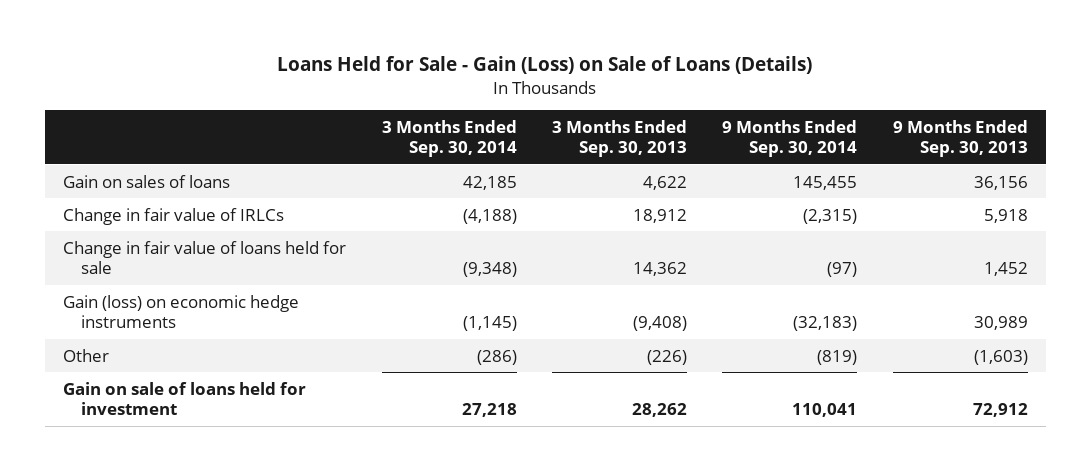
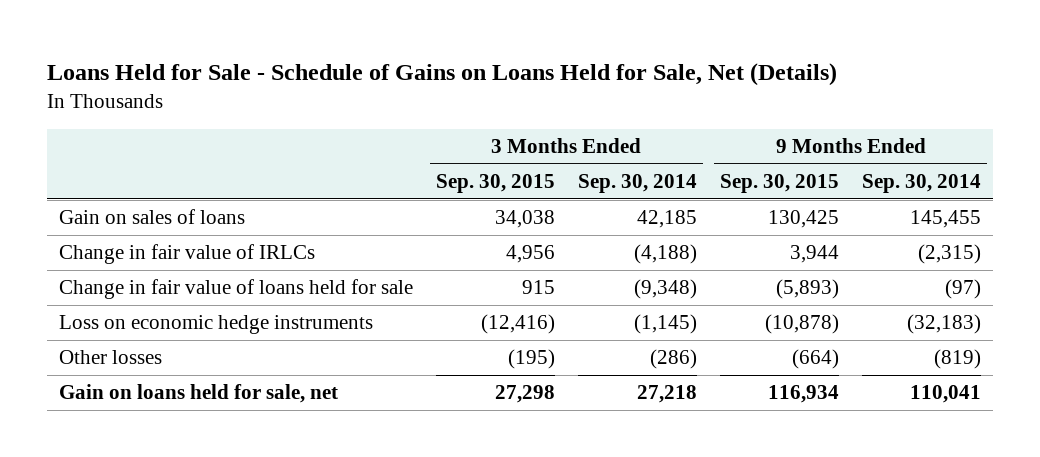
[277,56,813,75] Loans Held for Sale - Gain (Loss) on Sale of Loans (Details) -> [47,62,838,86] Loans Held for Sale - Schedule of Gains on Loans Held for Sale, Net (Details)
[551,119,687,158] 3 Months Ended Sep. 30, 2013 -> none
[892,119,1028,158] 9 Months Ended Sep. 30, 2013 -> none
none -> [435,174,555,194] Sep. 30, 2015
none -> [720,174,840,194] Sep. 30, 2015
[63,294,300,328] Gain (loss) on economic hedge instruments -> [58,315,373,335] Loss on economic hedge instruments
[63,348,110,362] Other -> [58,350,162,365] Other losses
[63,381,307,415] Gain on sale of loans held for investment -> [58,384,338,404] Gain on loans held for sale, net

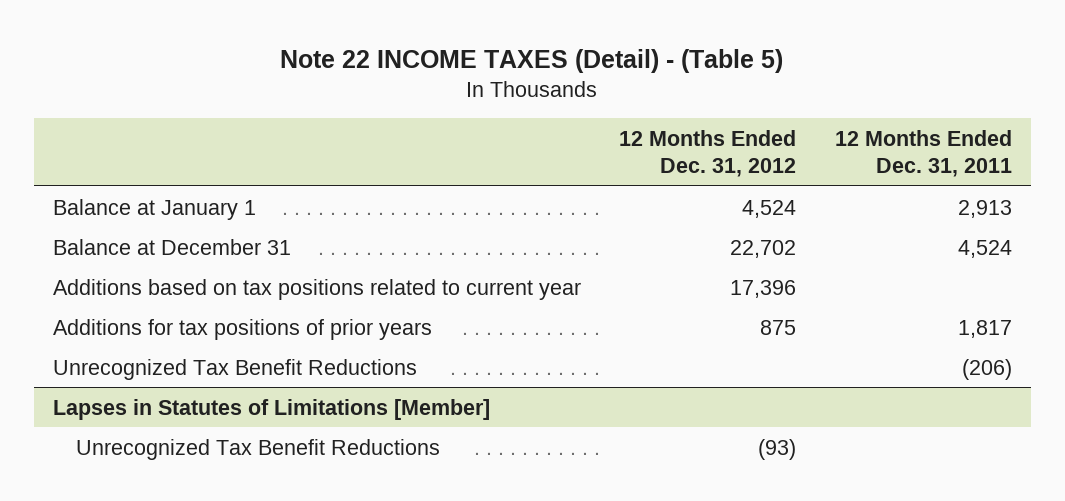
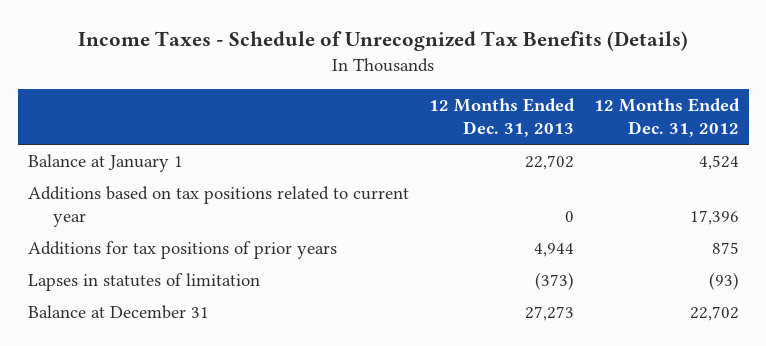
[280,48,784,73] Note 22 INCOME TAXES (Detail) - (Table 5) -> [78,31,689,52] Income Taxes - Schedule of Unrecognized Tax Benefits (Details)
[834,129,1012,177] 12 Months Ended Dec. 31, 2011 -> none
none -> [428,98,575,138] 12 Months Ended Dec. 31, 2013
[53,358,418,380] Unrecognized Tax Benefit Reductions -> none
[53,398,491,420] Lapses in Statutes of Limitations [Member] -> none
[75,438,440,460] Unrecognized Tax Benefit Reductions -> none
none -> [27,273,260,292] Lapses in statutes of limitation
[53,238,292,255] Balance at December 31 -> [27,305,209,320] Balance at December 31

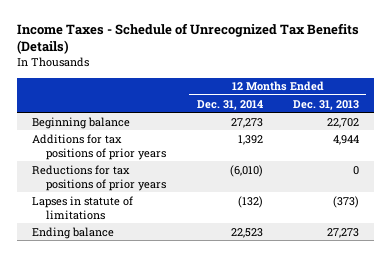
[593,98,740,138] 12 Months Ended Dec. 31, 2012 -> none
none -> [196,99,263,110] Dec. 31, 2014
[27,186,409,228] Additions based on tax positions related to current year -> none
[27,154,183,173] Balance at January 1 -> [32,116,131,129] Beginning balance
none -> [32,164,167,191] Reductions for tax positions of prior years
[27,273,260,292] Lapses in statutes of limitation -> [32,195,134,220] Lapses in statute of limitations
[27,305,209,320] Balance at December 31 -> [32,226,115,239] Ending balance

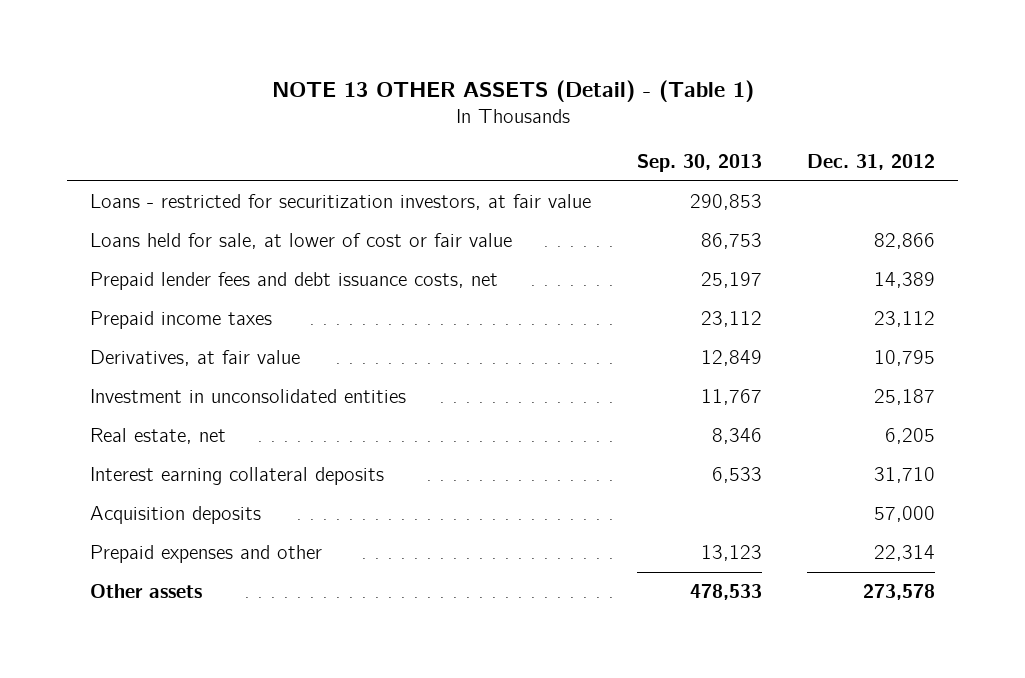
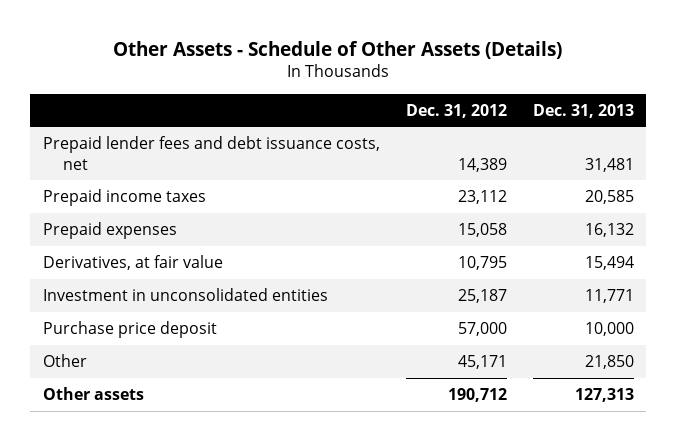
[271,79,754,102] NOTE 13 OTHER ASSETS (Detail) - (Table 1) -> [113,40,563,59] Other Assets - Schedule of Other Assets (Details)
[636,154,762,173] Sep. 30, 2013 -> none
none -> [532,103,634,118] Dec. 31, 2013
[89,193,591,210] Loans - restricted for securitization investors, at fair value -> none
[89,232,512,249] Loans held for sale, at lower of cost or fair value -> none
none -> [43,222,178,240] Prepaid expenses
[89,427,226,444] Real estate, net -> none
[89,466,384,485] Interest earning collateral deposits -> none
[89,505,261,524] Acquisition deposits -> [43,321,218,339] Purchase price deposit
[89,544,322,563] Prepaid expenses and other -> [43,354,88,368] Other
[874,544,936,561] 22,314 -> [457,355,507,370] 45,171
[863,583,936,600] 273,578 -> [447,388,507,403] 190,712

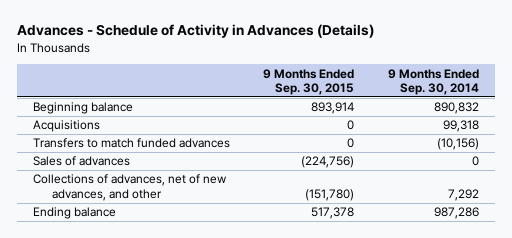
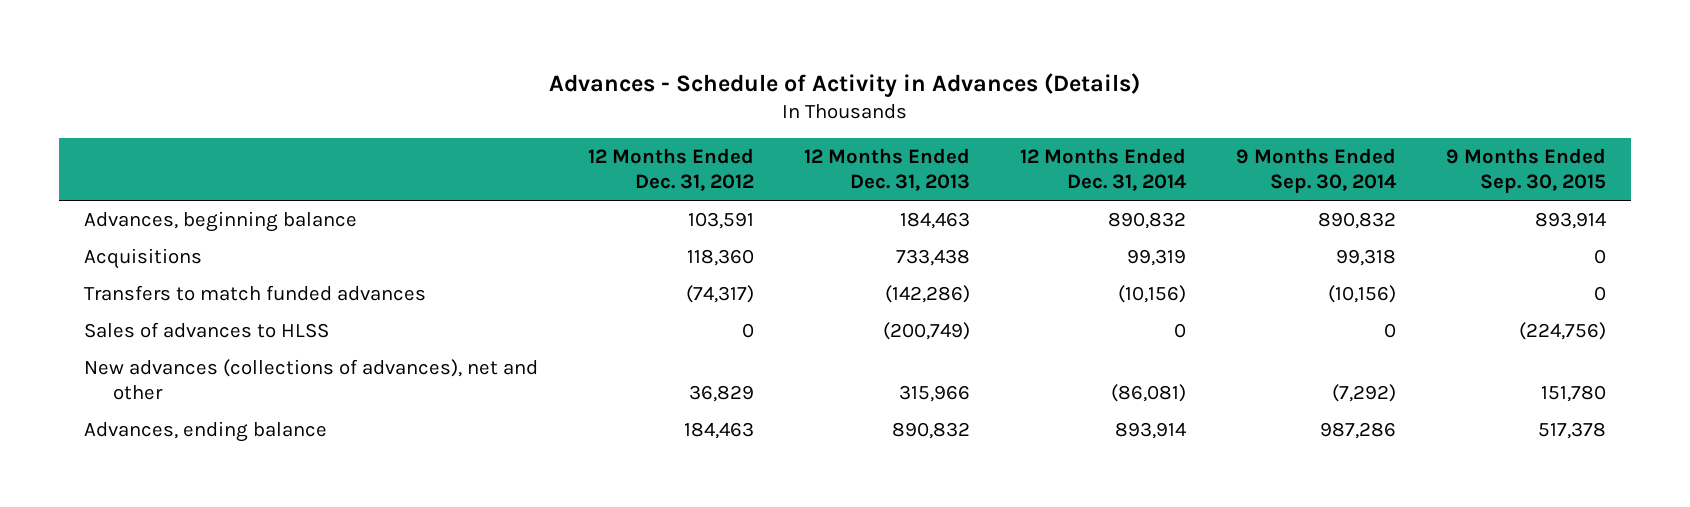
none -> [587,148,754,191] 12 Months Ended Dec. 31, 2012
none -> [803,148,970,191] 12 Months Ended Dec. 31, 2013
none -> [1019,148,1186,191] 12 Months Ended Dec. 31, 2014
[33,102,134,115] Beginning balance -> [83,210,357,232] Advances, beginning balance
[33,156,131,167] Sales of advances -> [83,321,329,338] Sales of advances to HLSS
[33,174,228,201] Collections of advances, net of new advances, and other -> [83,358,538,400] New advances (collections of advances), net and other
[305,188,355,201] (151,780) -> [1540,384,1606,402] 151,780
[447,188,479,201] 7,292 -> [1331,383,1396,402] (7,292)
[33,207,117,220] Ending balance -> [83,420,327,442] Advances, ending balance

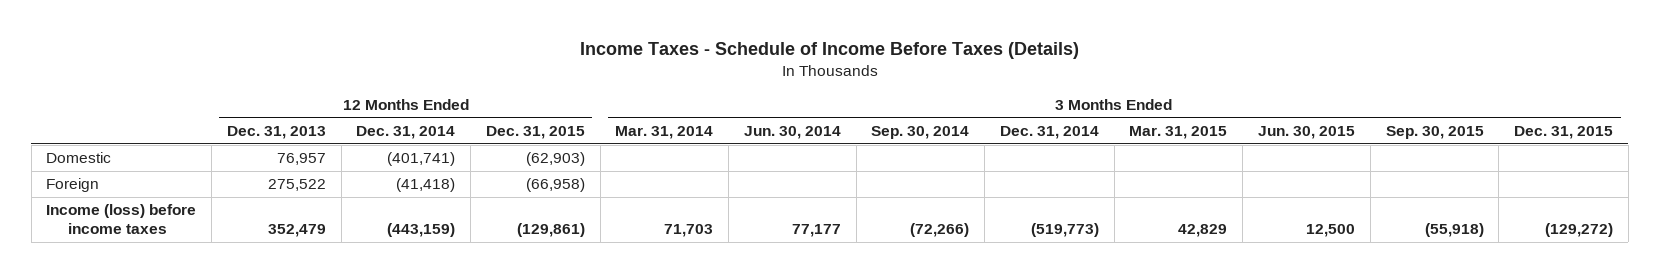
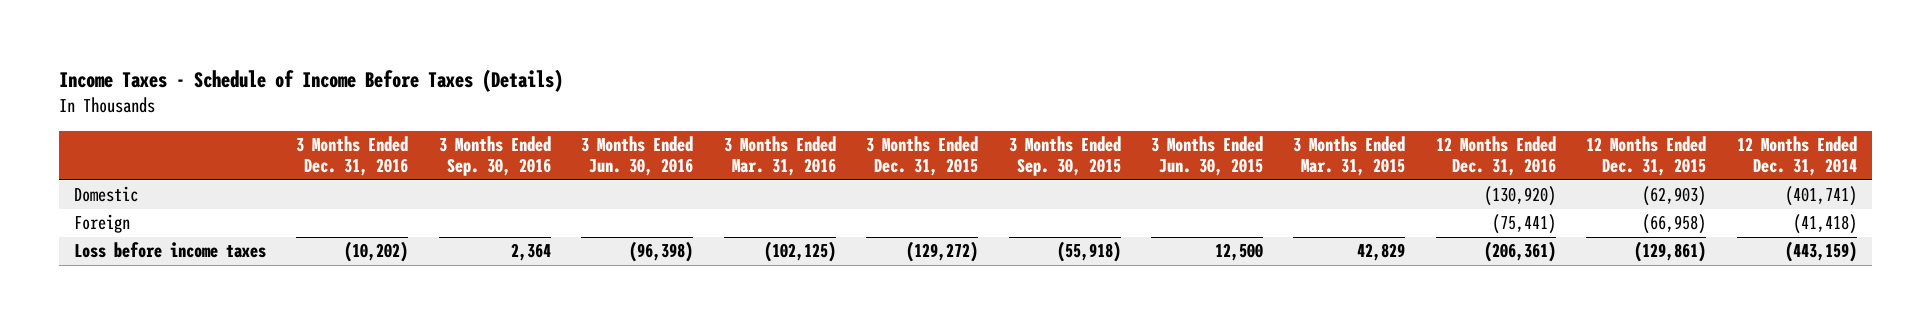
[226,125,326,139] Dec. 31, 2013 -> none
[615,125,714,139] Mar. 31, 2014 -> none
[743,125,841,139] Jun. 30, 2014 -> none
[871,125,970,139] Sep. 30, 2014 -> none
[999,125,1099,139] Dec. 31, 2014 -> none
none -> [296,135,409,177] 3 Months Ended Dec. 31, 2016
none -> [438,135,551,177] 3 Months Ended Sep. 30, 2016
none -> [581,135,694,177] 3 Months Ended Jun. 30, 2016
none -> [723,135,836,177] 3 Months Ended Mar. 31, 2016
none -> [1435,135,1556,177] 12 Months Ended Dec. 31, 2016
[46,204,197,235] Income (loss) before income taxes -> [73,242,266,259] Loss before income taxes

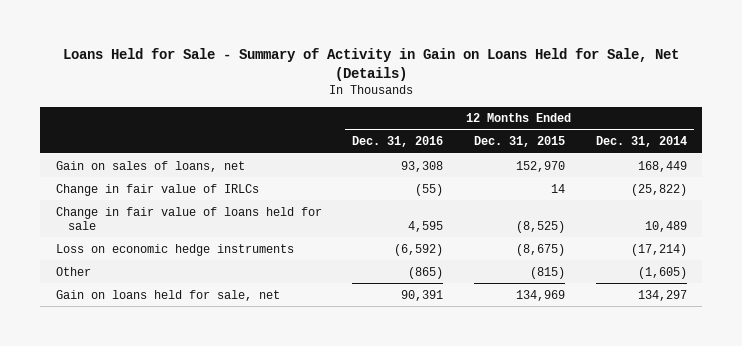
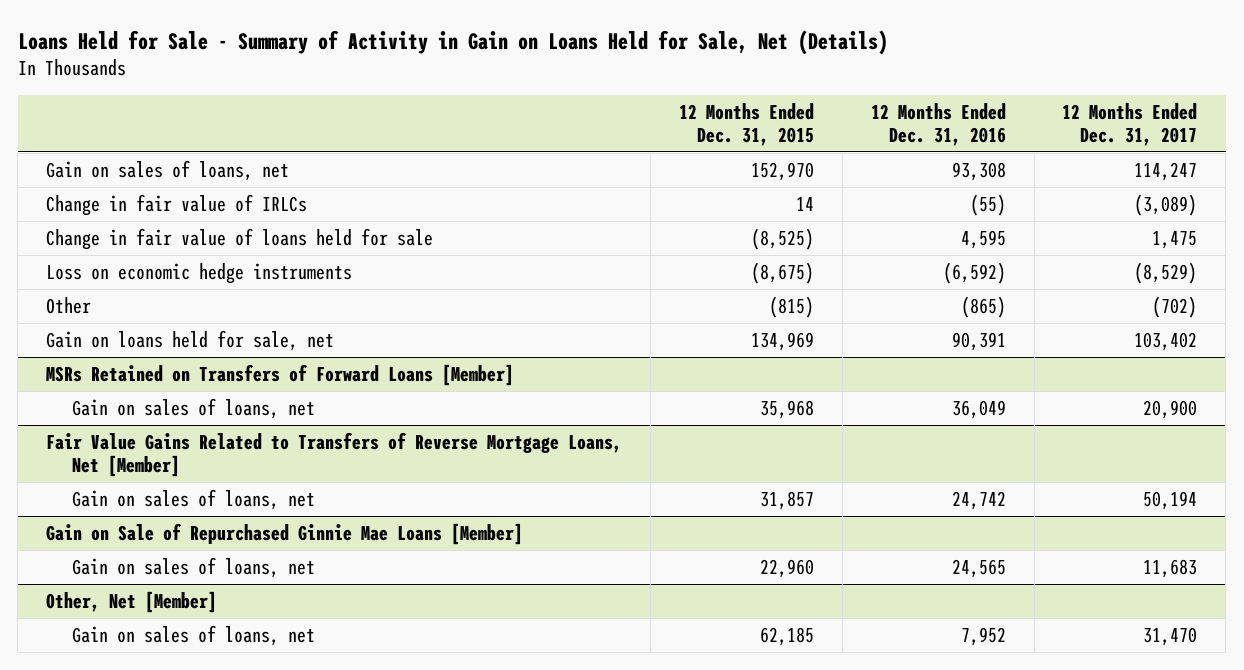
[595,136,687,148] Dec. 31, 2014 -> none
none -> [1062,102,1198,146] 12 Months Ended Dec. 31, 2017
none -> [46,363,515,386] MSRs Retained on Transfers of Forward Loans [Member]
none -> [72,397,316,419] Gain on sales of loans, net
none -> [46,431,623,477] Fair Value Gains Related to Transfers of Reverse Mortgage Loans, Net [Member]
none -> [72,488,316,510] Gain on sales of loans, net
none -> [46,522,524,545] Gain on Sale of Repurchased Ginnie Mae Loans [Member]
none -> [72,556,316,578] Gain on sales of loans, net
none -> [46,590,218,613] Other, Net [Member]
none -> [72,624,316,646] Gain on sales of loans, net

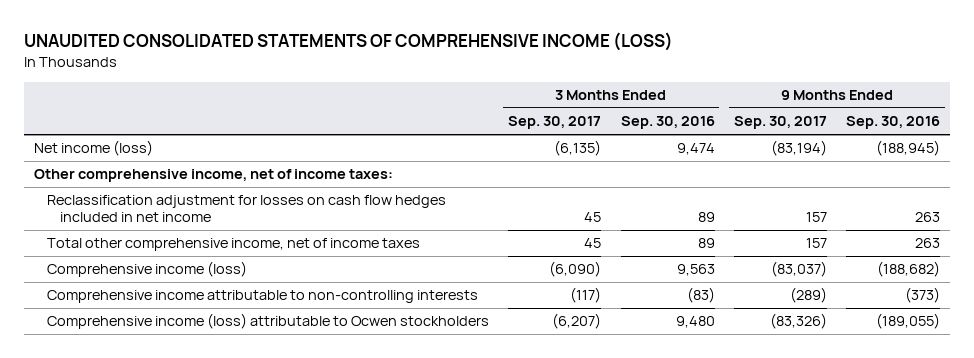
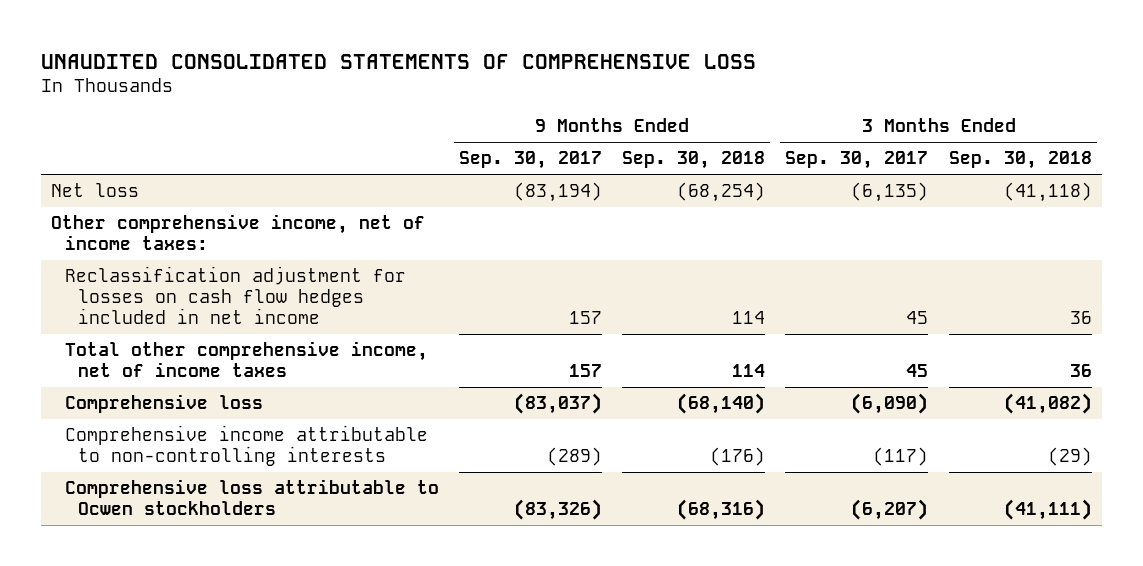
[24,32,674,52] UNAUDITED CONSOLIDATED STATEMENTS OF COMPREHENSIVE INCOME (LOSS) -> [41,53,757,69] UNAUDITED CONSOLIDATED STATEMENTS OF COMPREHENSIVE LOSS
[620,116,715,130] Sep. 30, 2016 -> none
[846,116,941,130] Sep. 30, 2016 -> none
none -> [622,151,766,170] Sep. 30, 2018
none -> [948,151,1092,170] Sep. 30, 2018
[33,140,153,157] Net income (loss) -> [51,183,140,198] Net loss
[46,261,247,278] Comprehensive income (loss) -> [64,394,263,414] Comprehensive loss
[46,313,489,330] Comprehensive income (loss) attributable to Ocwen stockholders -> [64,479,439,515] Comprehensive loss attributable to Ocwen stockholders

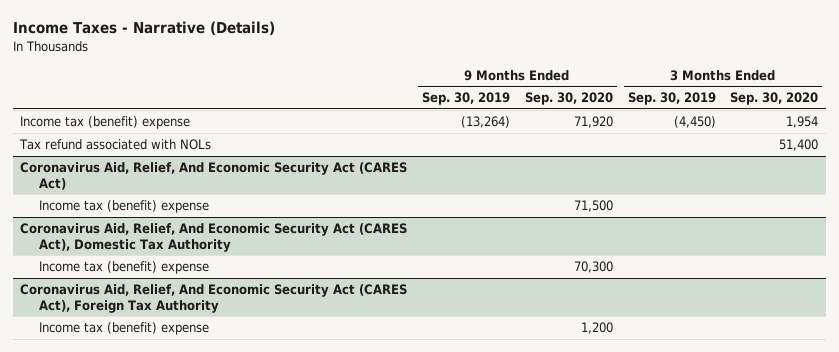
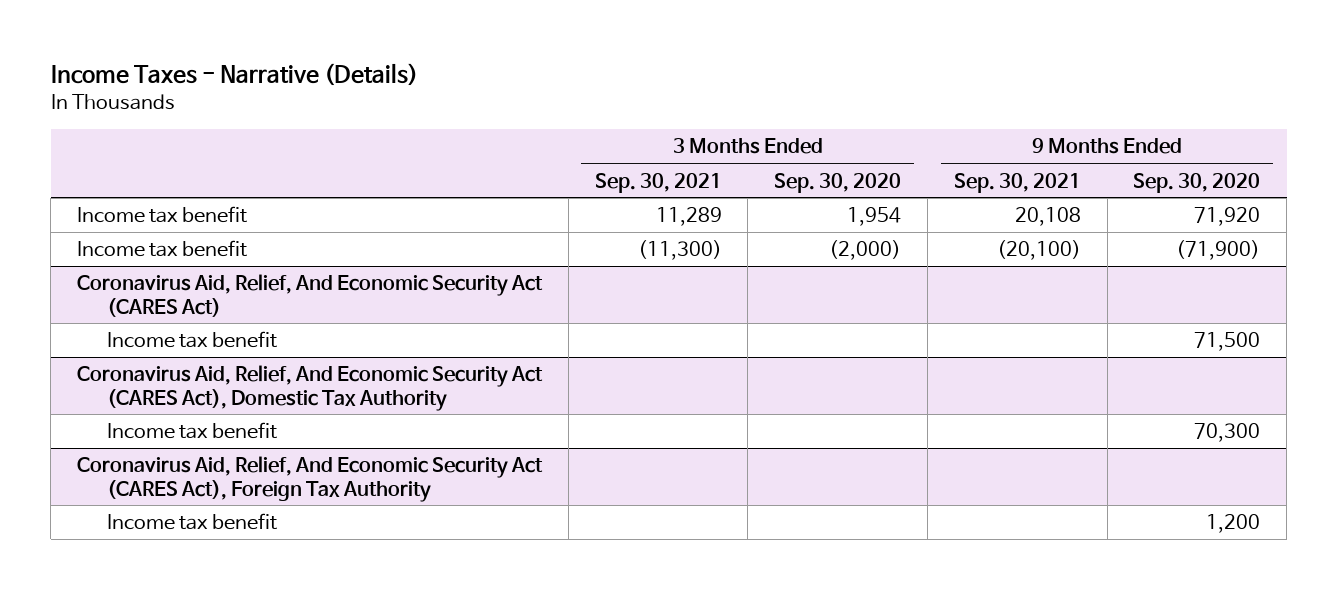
[422,92,511,106] Sep. 30, 2019 -> none
[627,92,716,106] Sep. 30, 2019 -> none
none -> [594,172,722,193] Sep. 30, 2021
none -> [953,172,1081,193] Sep. 30, 2021
[19,139,212,151] Tax refund associated with NOLs -> none
[20,116,191,130] Income tax (benefit) expense -> [76,206,247,224] Income tax benefit
none -> [76,240,247,258] Income tax benefit
[39,200,210,214] Income tax (benefit) expense -> [107,331,278,349] Income tax benefit
[39,261,210,275] Income tax (benefit) expense -> [107,422,278,440] Income tax benefit
[39,322,210,336] Income tax (benefit) expense -> [107,513,278,531] Income tax benefit

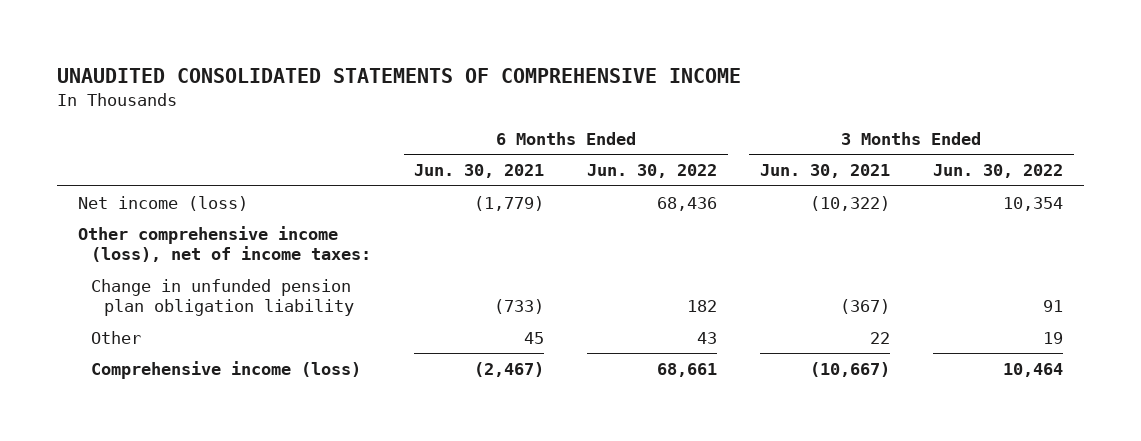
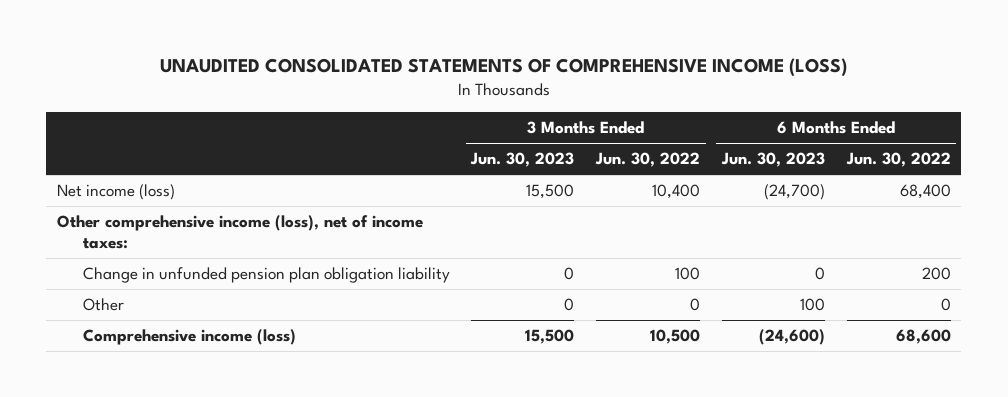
[57,68,742,84] UNAUDITED CONSOLIDATED STATEMENTS OF COMPREHENSIVE INCOME -> [159,58,847,78] UNAUDITED CONSOLIDATED STATEMENTS OF COMPREHENSIVE INCOME (LOSS)
[414,164,545,179] Jun. 30, 2021 -> none
[759,164,890,179] Jun. 30, 2021 -> none
none -> [470,152,575,168] Jun. 30, 2023
none -> [720,152,825,168] Jun. 30, 2023
[657,196,718,211] 68,436 -> [899,184,951,200] 68,400
[1002,196,1063,211] 10,354 -> [652,184,701,200] 10,400
[687,300,718,313] 182 -> [921,267,951,281] 200
[1042,300,1063,313] 91 -> [675,267,701,281] 100
[697,331,718,344] 43 -> [940,298,951,312] 0
[1042,331,1063,344] 19 -> [690,298,701,312] 0
[657,362,718,377] 68,661 -> [895,329,951,345] 68,600
[1002,362,1063,377] 10,464 -> [650,329,701,345] 10,500

